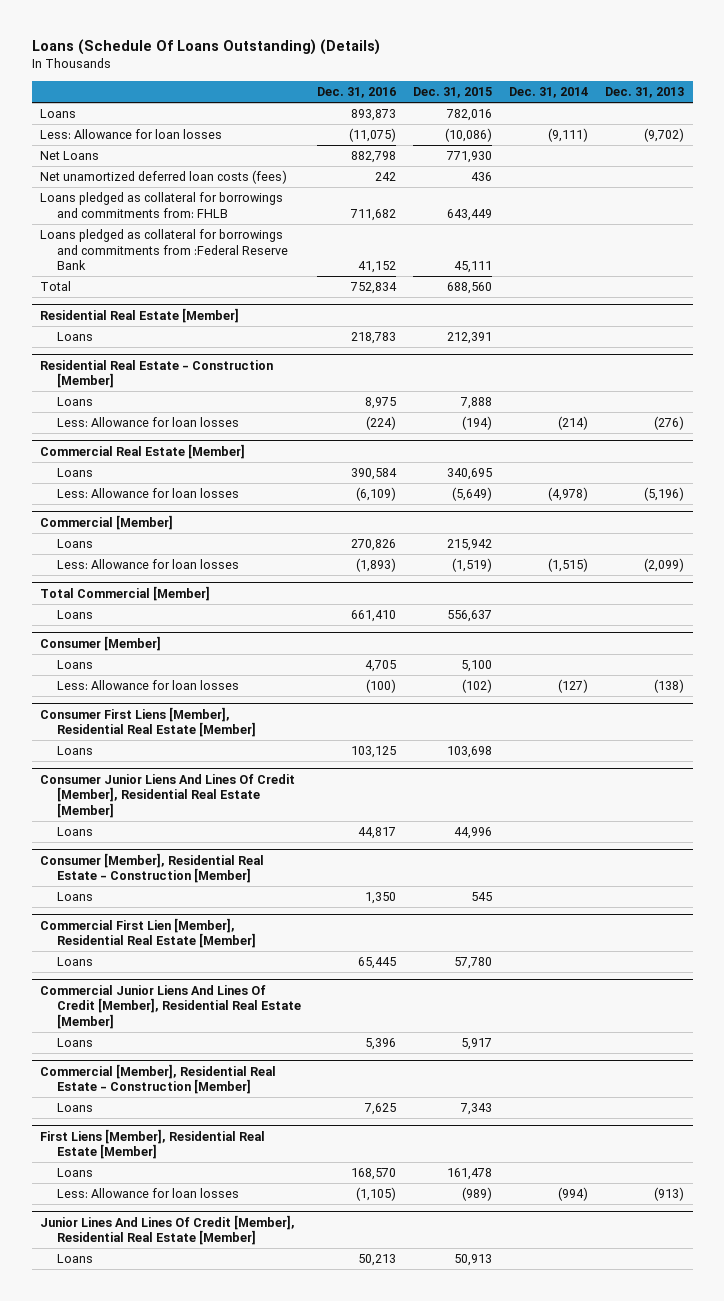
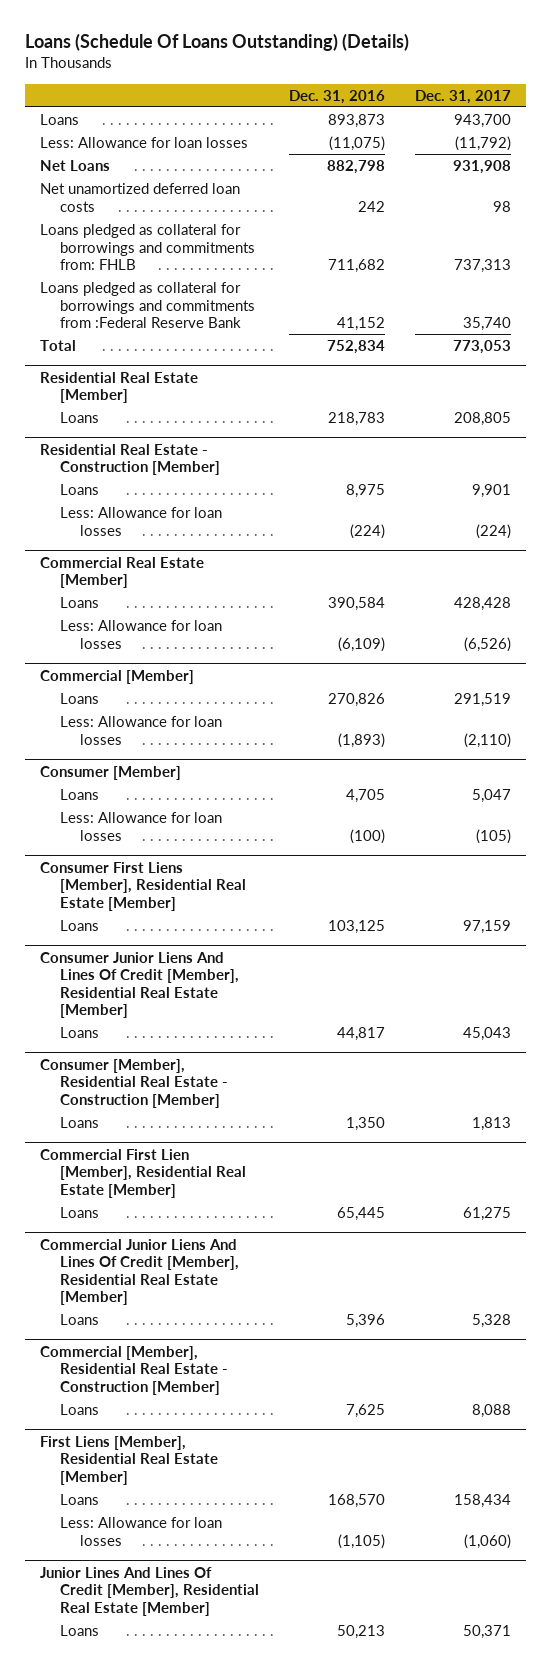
[413,87,493,99] Dec. 31, 2015 -> none
[509,87,589,99] Dec. 31, 2014 -> none
[605,87,685,99] Dec. 31, 2013 -> none
none -> [415,89,512,104] Dec. 31, 2017
[39,170,287,185] Net unamortized deferred loan costs (fees) -> [39,182,240,212] Net unamortized deferred loan costs
[39,585,210,601] Total Commercial [Member] -> none
[56,610,93,620] Loans -> none

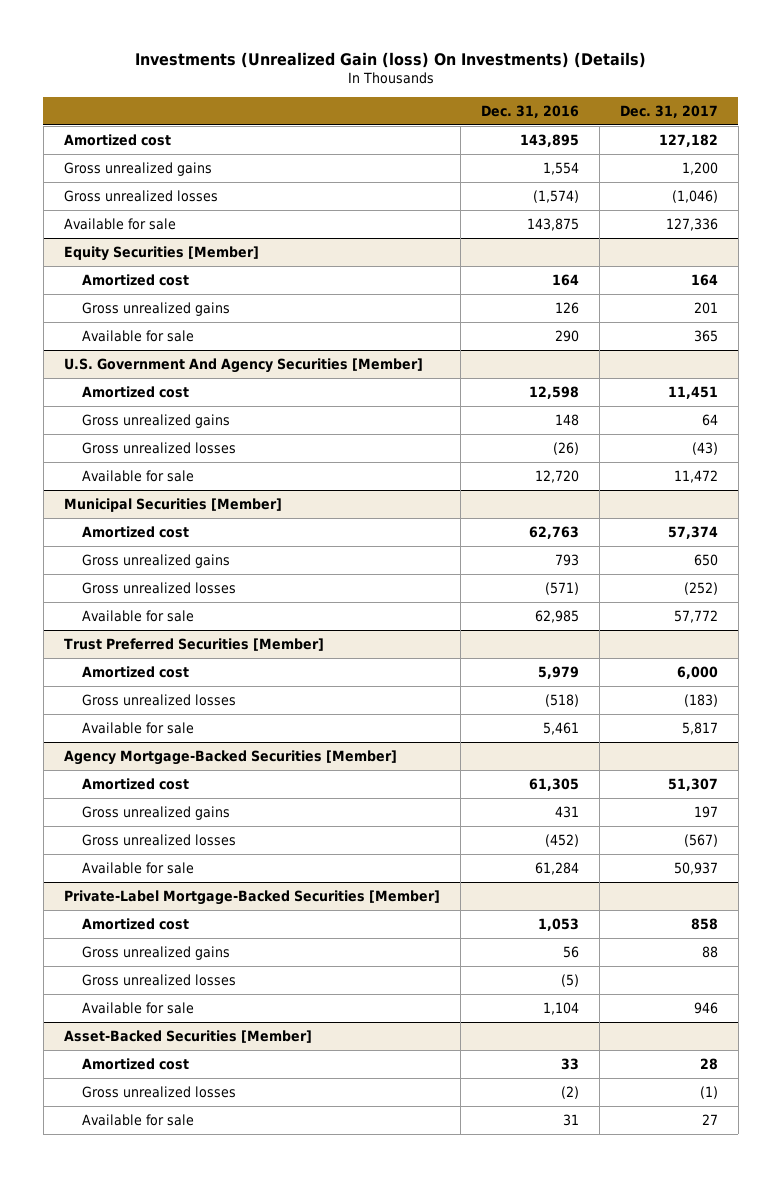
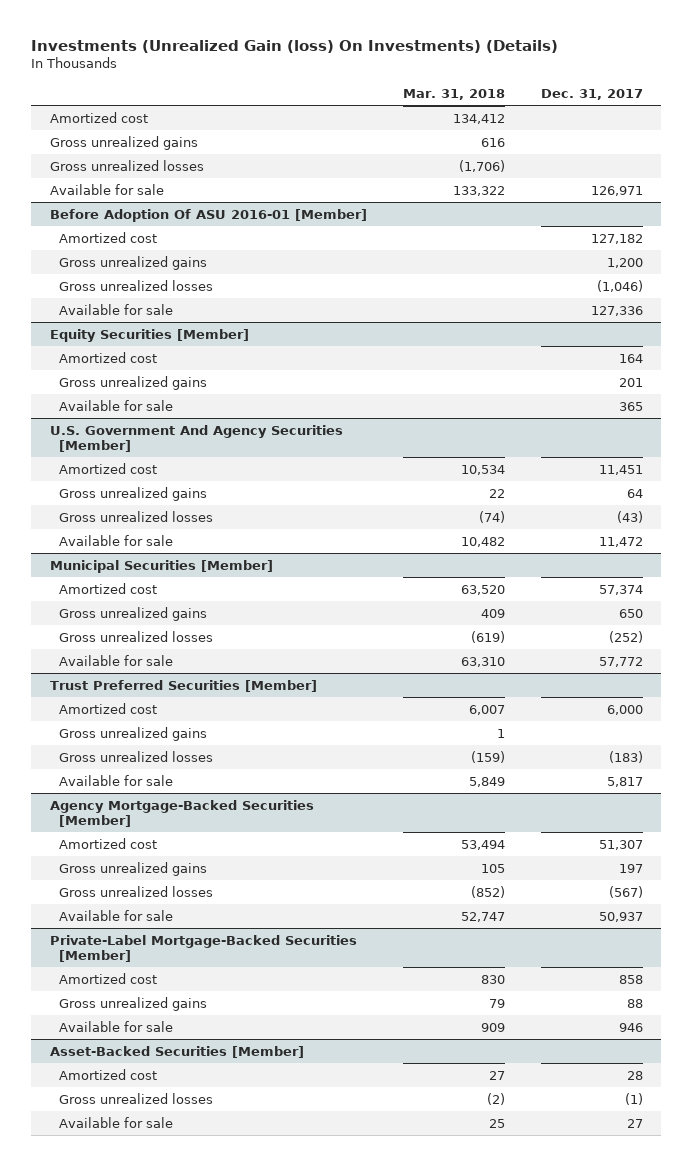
[480,104,579,118] Dec. 31, 2016 -> none
none -> [402,88,505,100] Mar. 31, 2018
none -> [49,111,148,123] Amortized cost
none -> [49,135,198,150] Gross unrealized gains
none -> [49,159,204,171] Gross unrealized losses
none -> [49,183,164,195] Available for sale
none -> [49,208,367,222] Before Adoption Of ASU 2016-01 [Member]
none -> [58,726,207,741] Gross unrealized gains
[82,973,237,986] Gross unrealized losses -> none

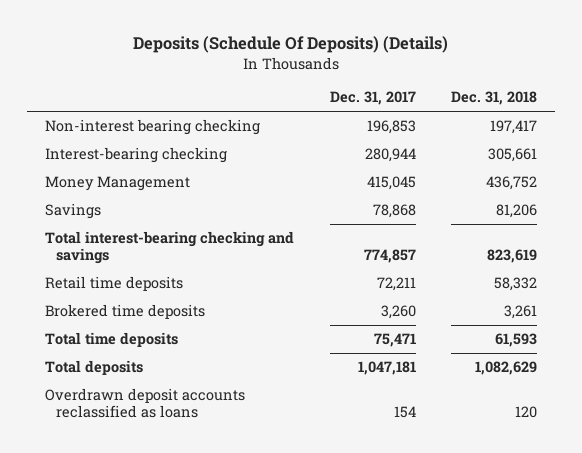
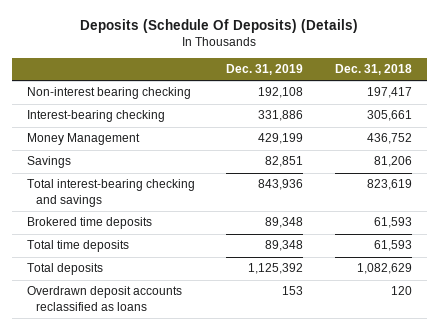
[329,91,416,106] Dec. 31, 2017 -> none
none -> [226,63,304,75] Dec. 31, 2019
[44,276,183,292] Retail time deposits -> none
[504,305,538,320] 3,261 -> [373,217,412,229] 61,593

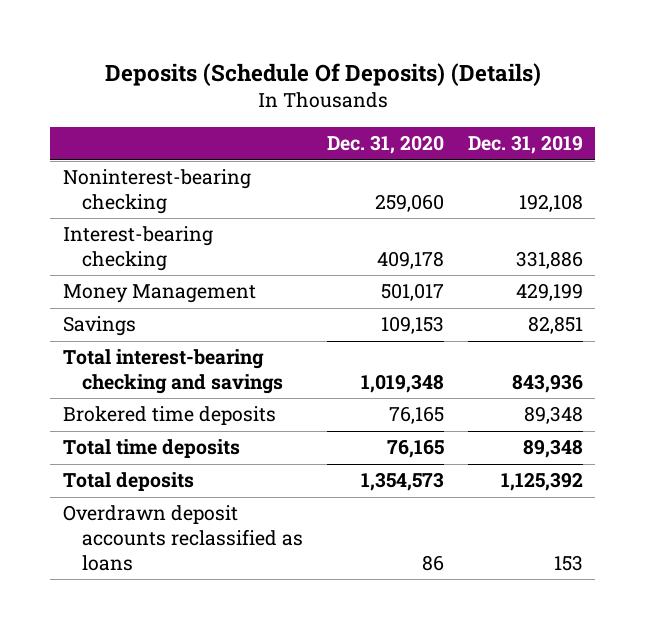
[334,63,412,75] Dec. 31, 2018 -> none
none -> [326,135,444,155] Dec. 31, 2020
[27,87,192,100] Non-interest bearing checking -> [62,169,251,215] Noninterest-bearing checking

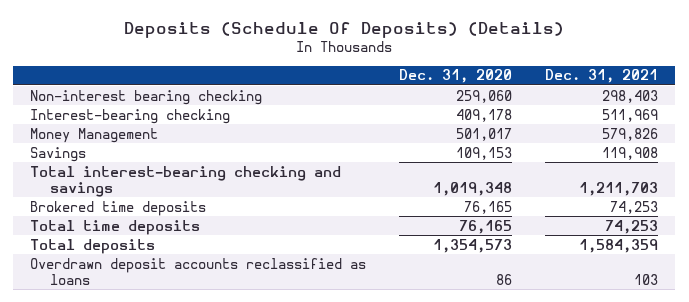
[468,135,584,155] Dec. 31, 2019 -> none
none -> [545,69,659,84] Dec. 31, 2021
[62,169,251,215] Noninterest-bearing checking -> [30,89,263,105] Non-interest bearing checking

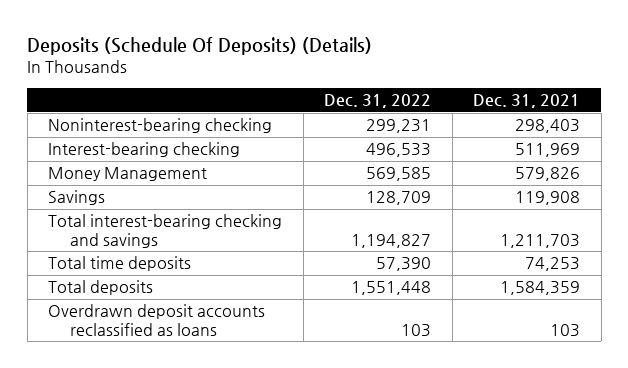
[399,69,513,84] Dec. 31, 2020 -> none
none -> [324,93,432,108] Dec. 31, 2022
[30,89,263,105] Non-interest bearing checking -> [48,118,273,134] Noninterest-bearing checking
[30,200,207,216] Brokered time deposits -> none

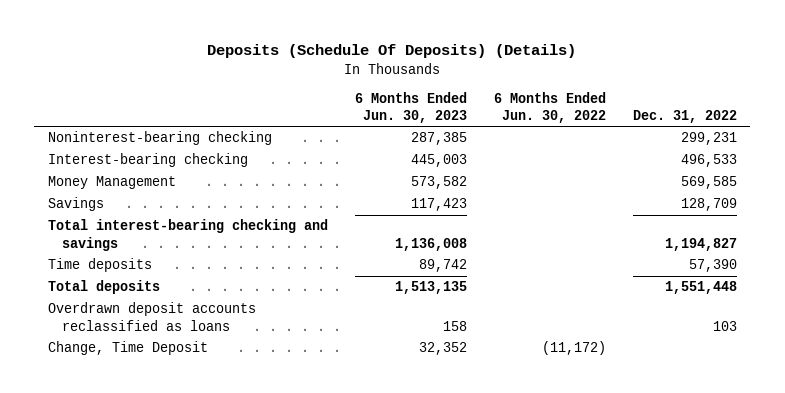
[473,93,581,108] Dec. 31, 2021 -> none
none -> [354,91,467,123] 6 Months Ended Jun. 30, 2023
none -> [493,91,606,123] 6 Months Ended Jun. 30, 2022
[48,256,192,272] Total time deposits -> [47,258,152,273] Time deposits
none -> [47,341,208,356] Change, Time Deposit

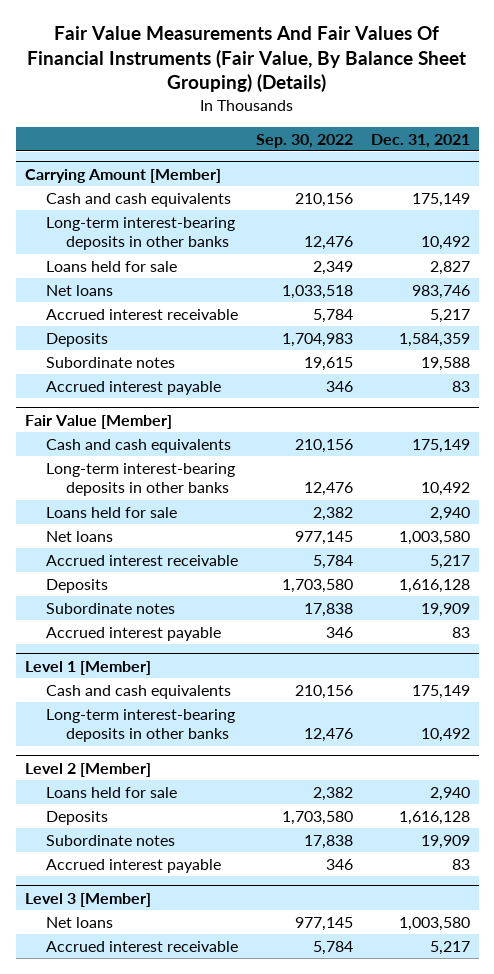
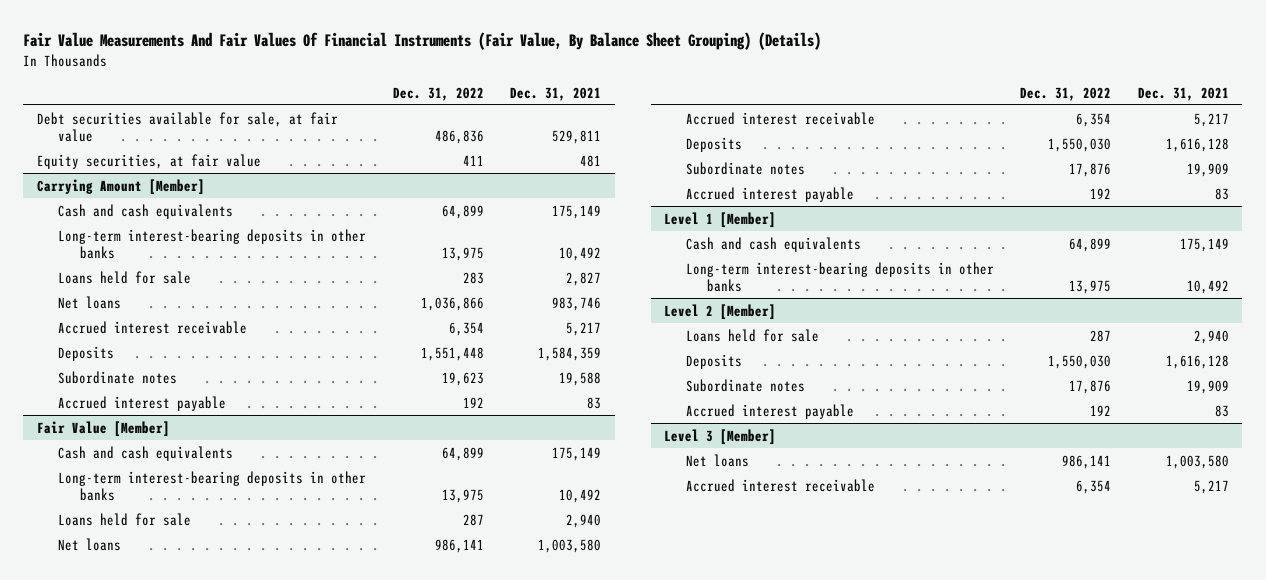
[255,133,353,148] Sep. 30, 2022 -> none
none -> [392,86,484,101] Dec. 31, 2022
none -> [36,111,338,142] Debt securities available for sale, at fair value
none -> [36,153,261,169] Equity securities, at fair value

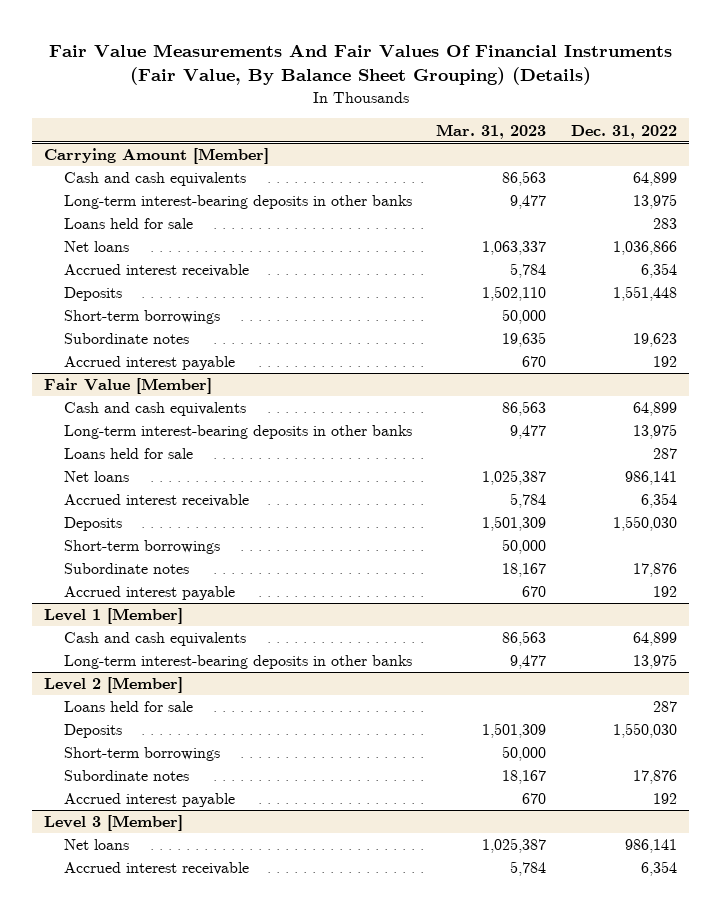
[510,86,602,101] Dec. 31, 2021 -> none
none -> [436,123,547,139] Mar. 31, 2023
[36,111,338,142] Debt securities available for sale, at fair value -> none
[36,153,261,169] Equity securities, at fair value -> none
none -> [63,310,220,325] Short-term borrowings
none -> [63,540,220,555] Short-term borrowings
none -> [63,747,220,762] Short-term borrowings

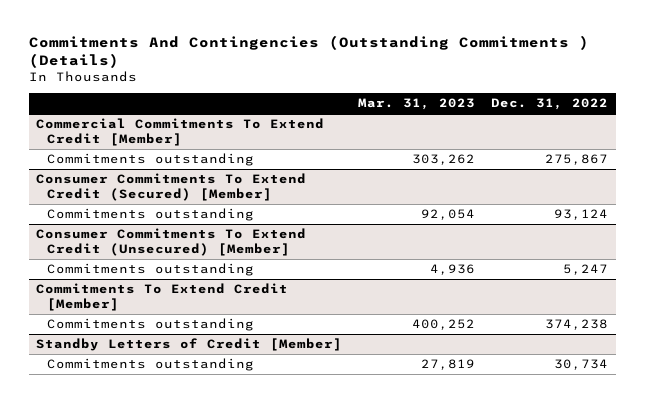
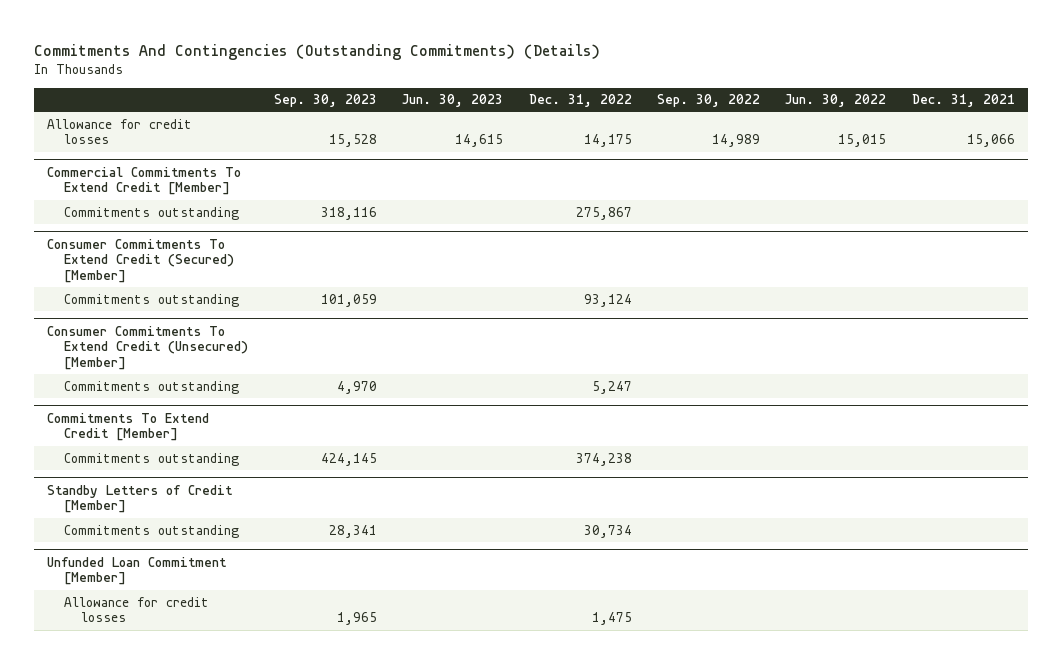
[28,34,589,69] Commitments And Contingencies (Outstanding Commitments ) (Details) -> [34,43,601,60] Commitments And Contingencies (Outstanding Commitments) (Details)
[358,98,476,111] Mar. 31, 2023 -> none
none -> [273,94,377,108] Sep. 30, 2023
none -> [402,94,504,108] Jun. 30, 2023
none -> [657,94,761,108] Sep. 30, 2022
none -> [785,94,887,108] Jun. 30, 2022
none -> [911,94,1015,108] Dec. 31, 2021
none -> [47,118,193,145] Allowance for credit losses
none -> [47,556,228,586] Unfunded Loan Commitment [Member]
none -> [64,596,210,623] Allowance for credit losses

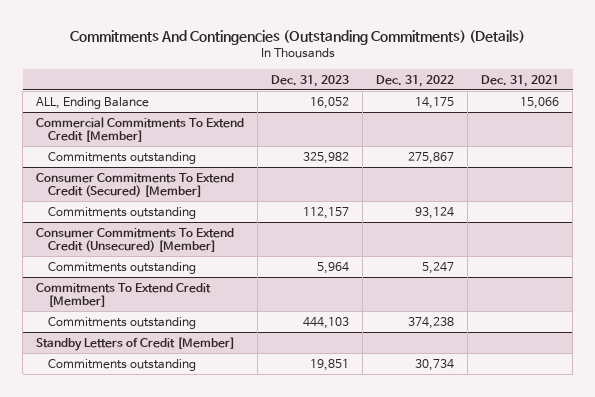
[273,94,377,108] Sep. 30, 2023 -> none
[402,94,504,108] Jun. 30, 2023 -> none
[657,94,761,108] Sep. 30, 2022 -> none
[785,94,887,108] Jun. 30, 2022 -> none
none -> [271,74,350,87] Dec. 31, 2023
[47,118,193,145] Allowance for credit losses -> [36,96,150,109] ALL, Ending Balance
[47,556,228,586] Unfunded Loan Commitment [Member] -> none
[64,596,210,623] Allowance for credit losses -> none

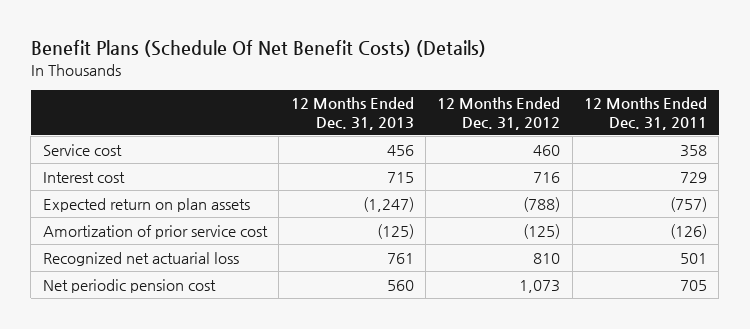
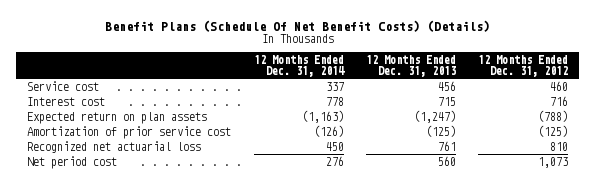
[584,97,708,130] 12 Months Ended Dec. 31, 2011 -> none
none -> [253,55,345,78] 12 Months Ended Dec. 31, 2014
[42,278,216,293] Net periodic pension cost -> [27,155,118,169] Net period cost

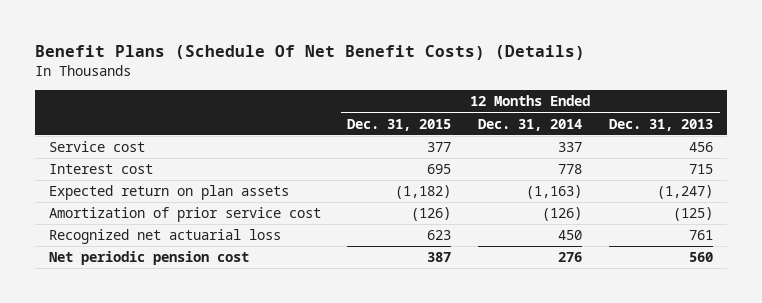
[478,55,569,78] 12 Months Ended Dec. 31, 2012 -> none
none -> [347,118,452,131] Dec. 31, 2015
[27,155,118,169] Net period cost -> [48,251,249,266] Net periodic pension cost

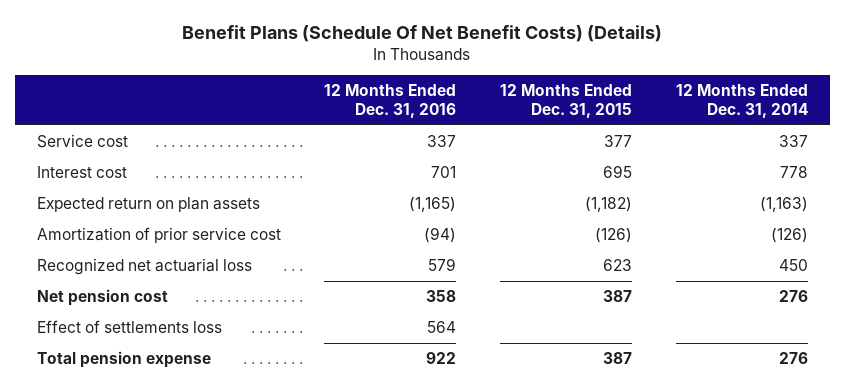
[609,118,714,131] Dec. 31, 2013 -> none
none -> [324,84,457,119] 12 Months Ended Dec. 31, 2016
[48,251,249,266] Net periodic pension cost -> [36,289,168,307] Net pension cost
none -> [36,320,222,334] Effect of settlements loss
none -> [36,351,211,369] Total pension expense

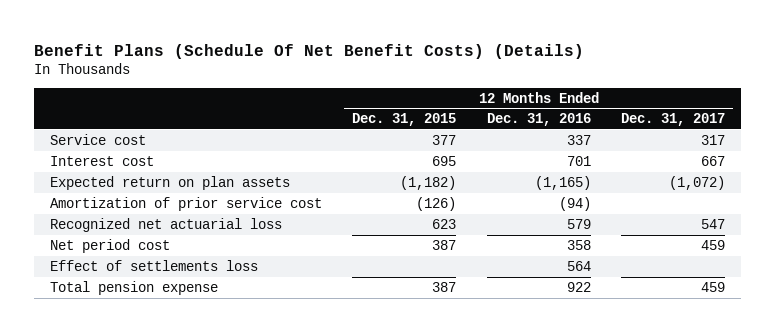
[675,84,808,119] 12 Months Ended Dec. 31, 2014 -> none
none -> [621,113,726,127] Dec. 31, 2017
[36,289,168,307] Net pension cost -> [49,238,170,253] Net period cost

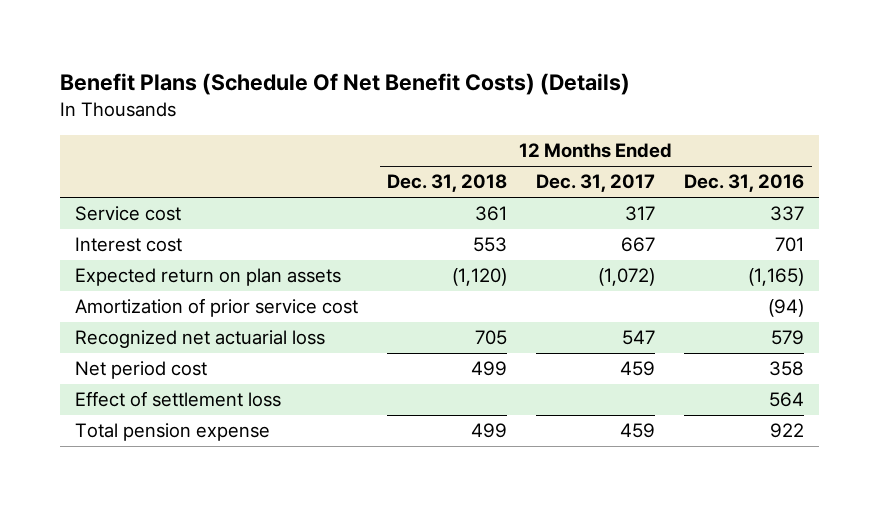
[352,113,457,127] Dec. 31, 2015 -> none
none -> [387,174,508,193] Dec. 31, 2018
[49,259,258,271] Effect of settlements loss -> [74,391,281,408] Effect of settlement loss

